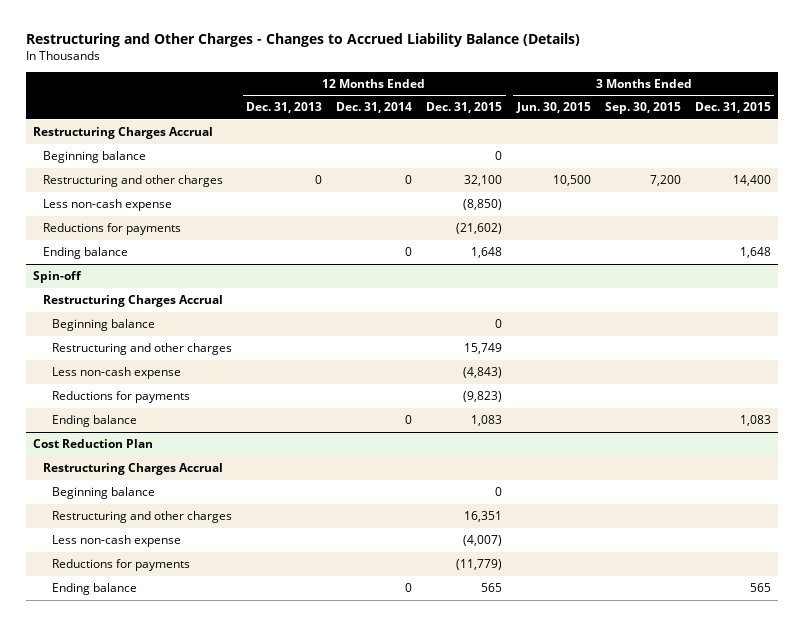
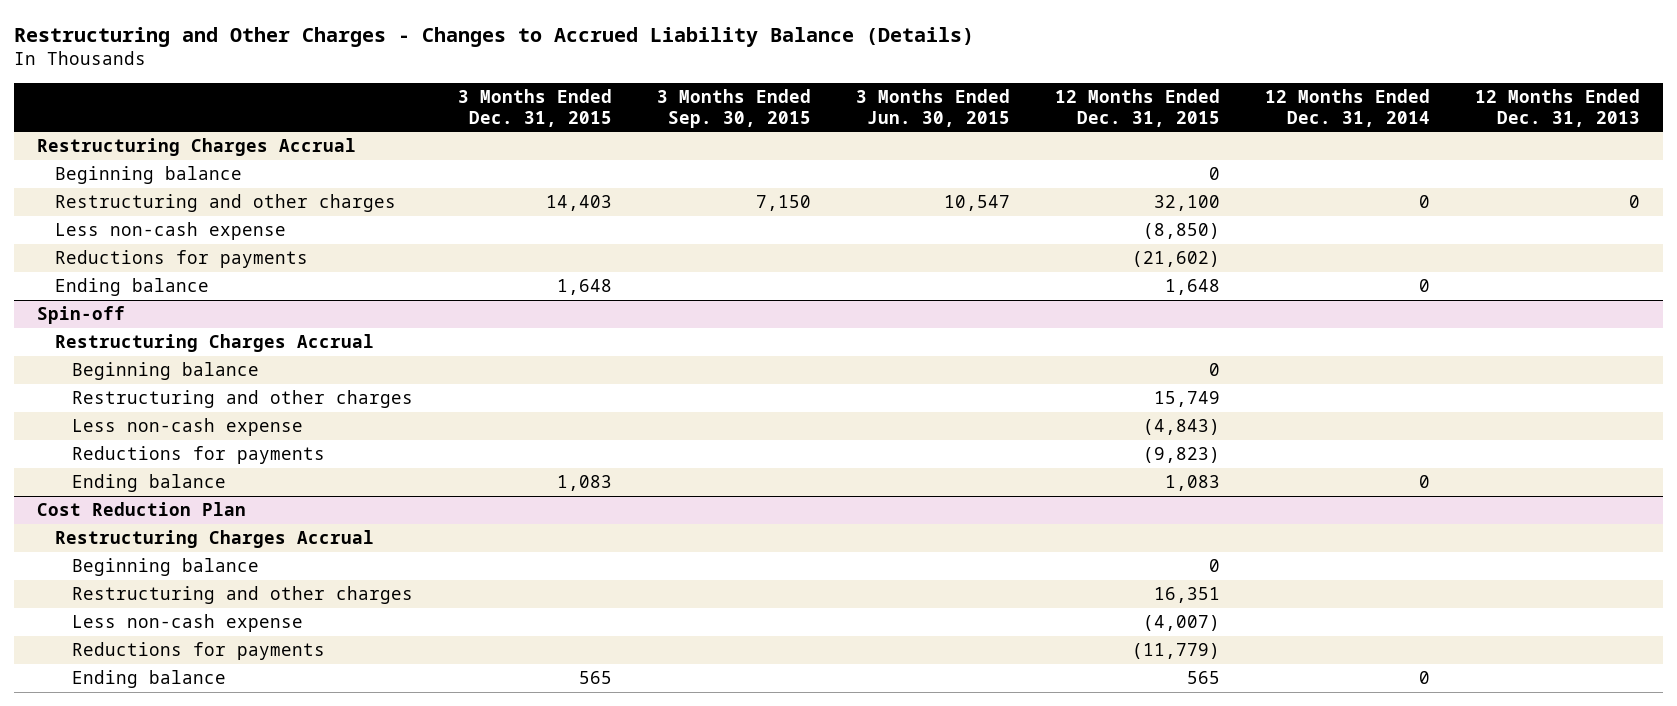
[552,174,591,186] 10,500 -> [944,195,1011,212] 10,547
[649,174,681,186] 7,200 -> [756,195,812,212] 7,150
[732,174,771,186] 14,400 -> [546,195,613,212] 14,403

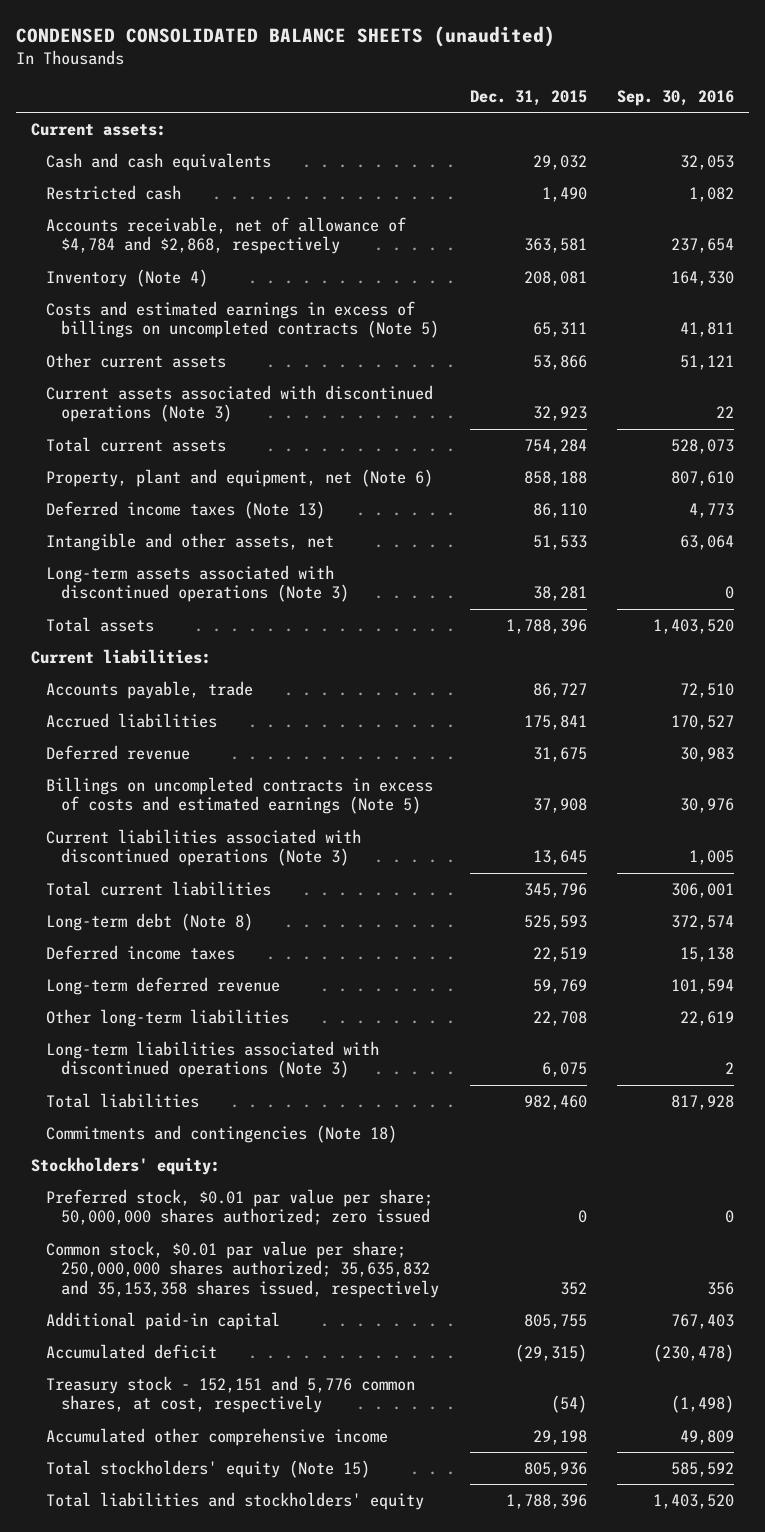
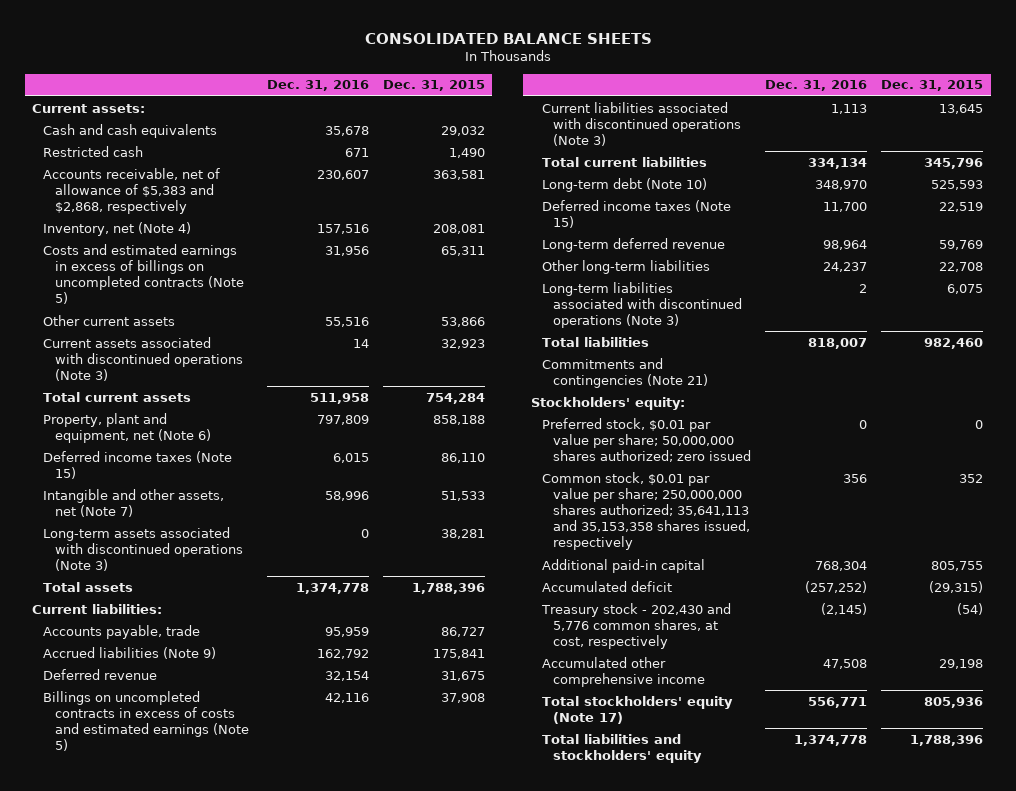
[16,25,556,47] CONDENSED CONSOLIDATED BALANCE SHEETS (unaudited) -> [364,33,652,45] CONSOLIDATED BALANCE SHEETS
[616,90,734,107] Sep. 30, 2016 -> none
none -> [266,80,369,92] Dec. 31, 2016
[46,216,407,255] Accounts receivable, net of allowance of $4,784 and $2,868, respectively -> [43,167,221,214] Accounts receivable, net of allowance of $5,383 and $2,868, respectively
[46,268,209,287] Inventory (Note 4) -> [43,221,192,236] Inventory, net (Note 4)
[46,500,326,519] Deferred income taxes (Note 13) -> [43,450,233,479] Deferred income taxes (Note 15)
[46,532,335,551] Intangible and other assets, net -> [43,488,225,517] Intangible and other assets, net (Note 7)
[46,712,218,728] Accrued liabilities -> [43,646,217,659] Accrued liabilities (Note 9)
[46,912,254,931] Long-term debt (Note 8) -> [541,177,707,192] Long-term debt (Note 10)
[46,944,236,960] Deferred income taxes -> [541,199,731,228] Deferred income taxes (Note 15)
[46,1124,398,1143] Commitments and contingencies (Note 18) -> [541,357,708,388] Commitments and contingencies (Note 21)
[46,1240,440,1299] Common stock, $0.01 par value per share; 250,000,000 shares authorized; 35,635,832 and 35,153,358 shares issued, respectively -> [541,471,750,551] Common stock, $0.01 par value per share; 250,000,000 shares authorized; 35,641,113 and 35,153,358 shares issued, respectively
[46,1375,416,1414] Treasury stock - 152,151 and 5,776 common shares, at cost, respectively -> [540,602,731,649] Treasury stock - 202,430 and 5,776 common shares, at cost, respectively
[46,1459,371,1478] Total stockholders' equity (Note 15) -> [541,695,733,724] Total stockholders' equity (Note 17)

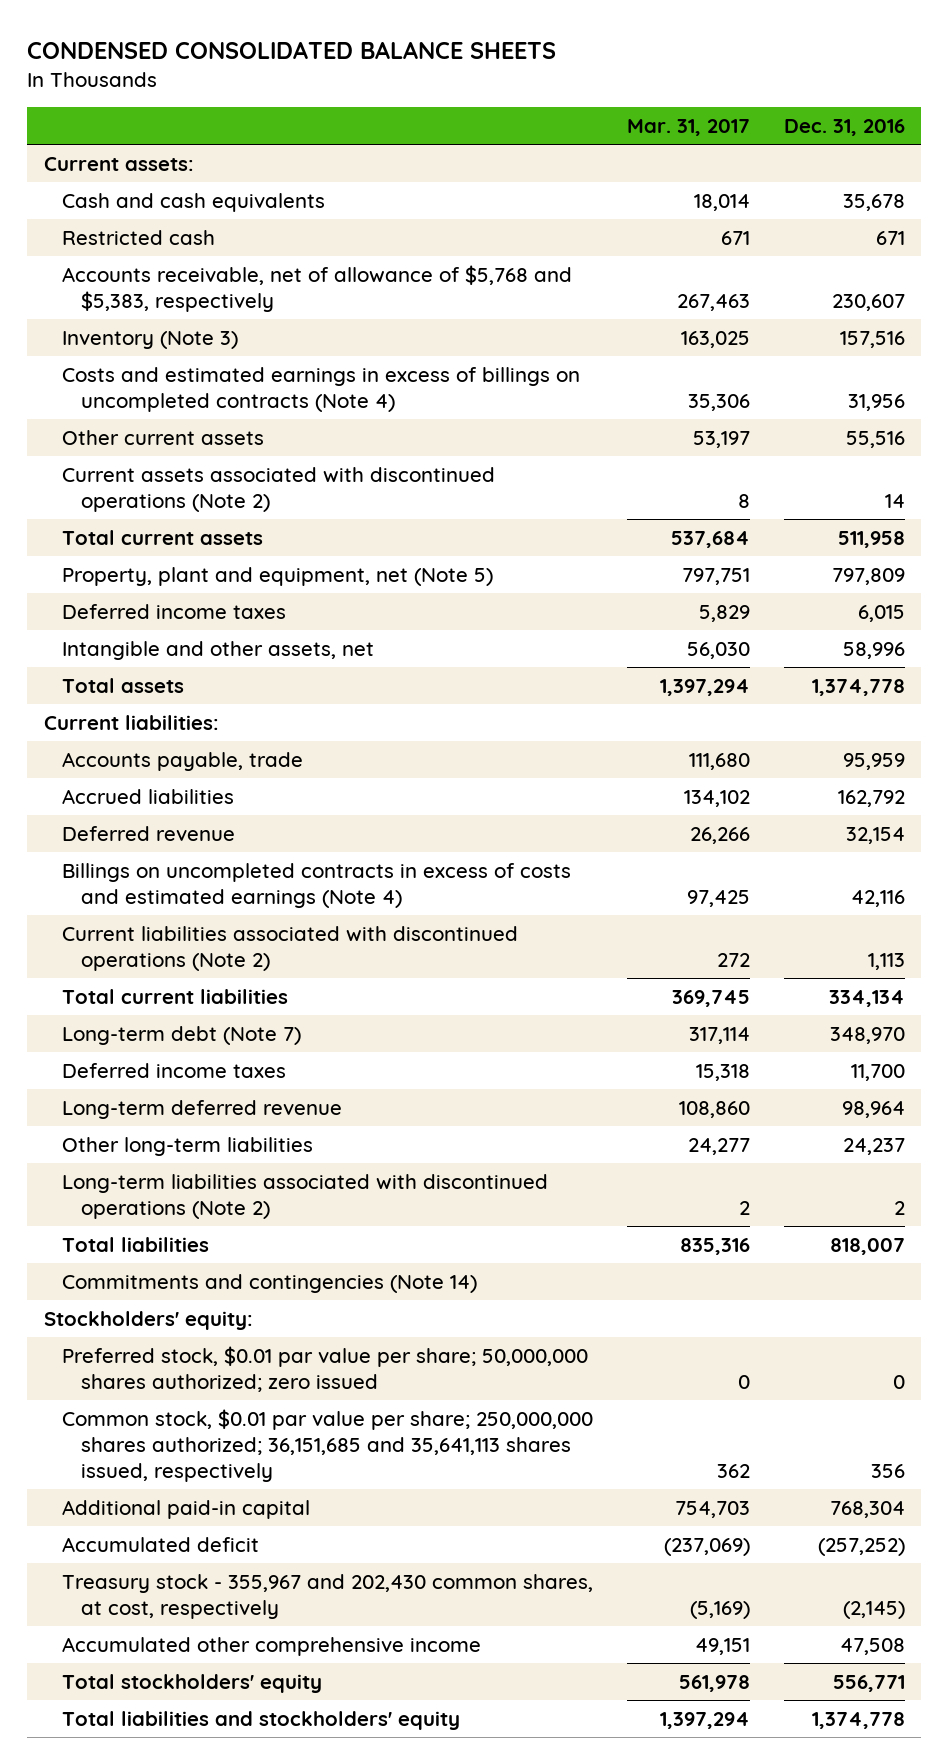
[364,33,652,45] CONSOLIDATED BALANCE SHEETS -> [27,41,557,60] CONDENSED CONSOLIDATED BALANCE SHEETS
[383,80,486,92] Dec. 31, 2015 -> none
none -> [627,118,751,136] Mar. 31, 2017
[43,167,221,214] Accounts receivable, net of allowance of $5,383 and $2,868, respectively -> [62,264,573,312] Accounts receivable, net of allowance of $5,768 and $5,383, respectively
[43,221,192,236] Inventory, net (Note 4) -> [62,330,239,349] Inventory (Note 3)
[43,243,244,304] Costs and estimated earnings in excess of billings on uncompleted contracts (Note 5) -> [62,366,581,412] Costs and estimated earnings in excess of billings on uncompleted contracts (Note 4)
[43,336,243,381] Current assets associated with discontinued operations (Note 3) -> [62,466,496,512] Current assets associated with discontinued operations (Note 2)
[43,526,243,571] Long-term assets associated with discontinued operations (Note 3) -> none
[43,412,211,443] Property, plant and equipment, net (Note 6) -> [62,566,494,586] Property, plant and equipment, net (Note 5)
[43,450,233,479] Deferred income taxes (Note 15) -> [62,603,287,619] Deferred income taxes
[43,488,225,517] Intangible and other assets, net (Note 7) -> [62,640,375,660] Intangible and other assets, net
[43,646,217,659] Accrued liabilities (Note 9) -> [62,788,235,804] Accrued liabilities
[43,690,249,751] Billings on uncompleted contracts in excess of costs and estimated earnings (Note 5) -> [62,862,572,908] Billings on uncompleted contracts in excess of costs and estimated earnings (Note 4)
[541,101,741,146] Current liabilities associated with discontinued operations (Note 3) -> [62,925,519,971] Current liabilities associated with discontinued operations (Note 2)
[541,177,707,192] Long-term debt (Note 10) -> [62,1025,302,1045] Long-term debt (Note 7)
[541,199,731,228] Deferred income taxes (Note 15) -> [62,1062,287,1078] Deferred income taxes
[541,281,742,328] Long-term liabilities associated with discontinued operations (Note 3) -> [62,1173,549,1219] Long-term liabilities associated with discontinued operations (Note 2)
[541,357,708,388] Commitments and contingencies (Note 21) -> [62,1273,478,1293] Commitments and contingencies (Note 14)
[541,471,750,551] Common stock, $0.01 par value per share; 250,000,000 shares authorized; 35,641,113 and 35,153,358 shares issued, respectively -> [62,1408,594,1482] Common stock, $0.01 par value per share; 250,000,000 shares authorized; 36,151,685 and 35,641,113 shares issued, respectively
[540,602,731,649] Treasury stock - 202,430 and 5,776 common shares, at cost, respectively -> [62,1573,594,1619] Treasury stock - 355,967 and 202,430 common shares, at cost, respectively
[541,695,733,724] Total stockholders' equity (Note 17) -> [62,1673,323,1693] Total stockholders' equity

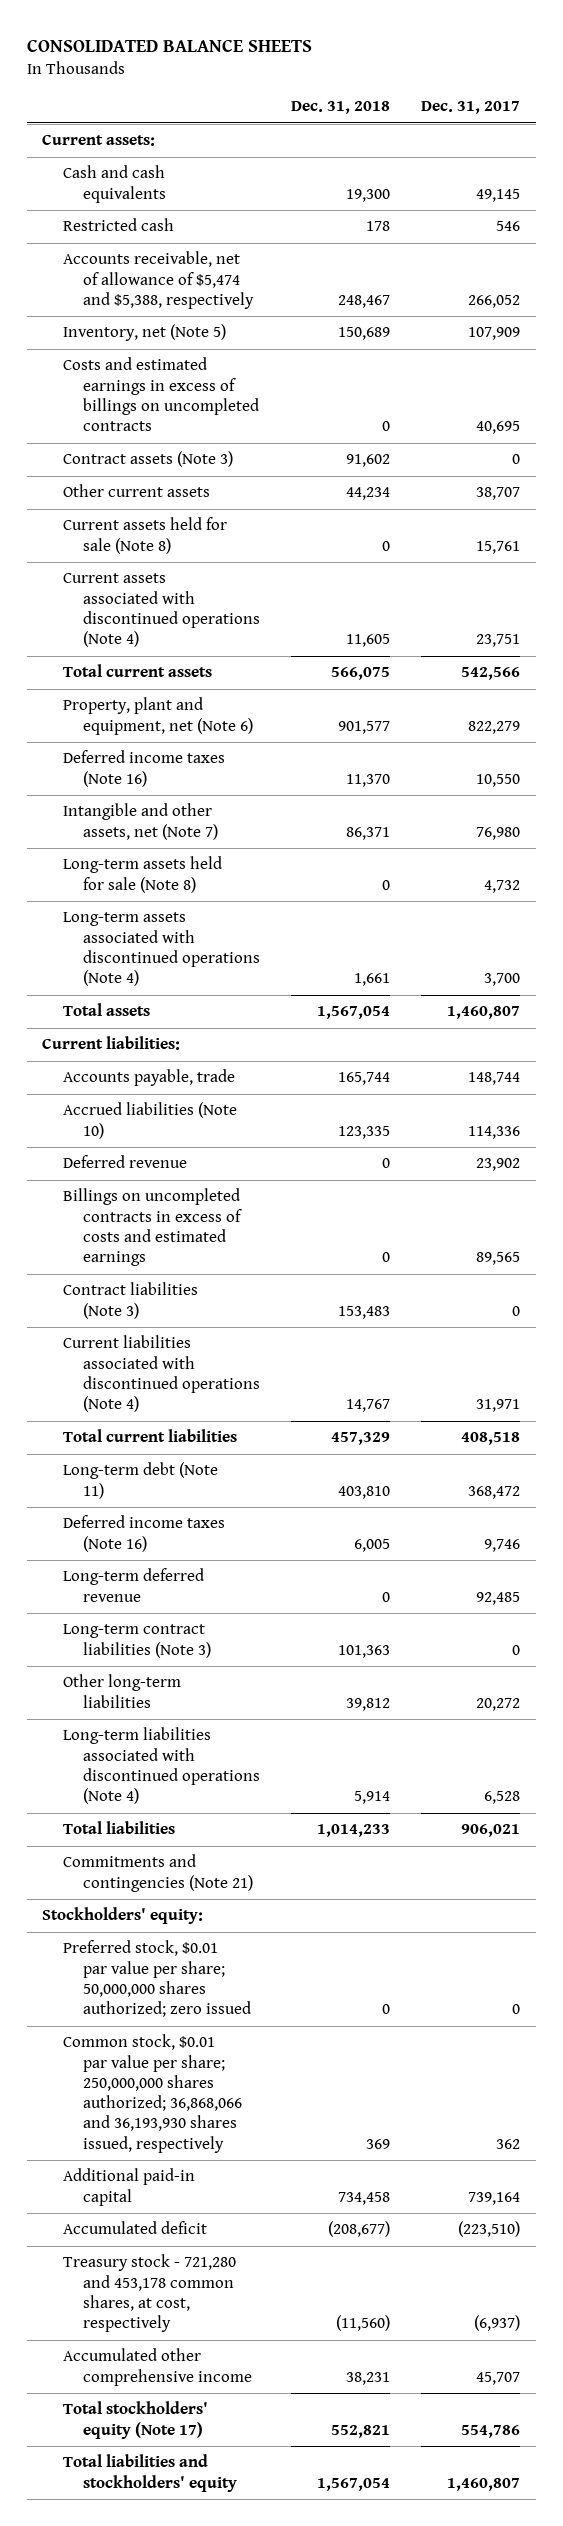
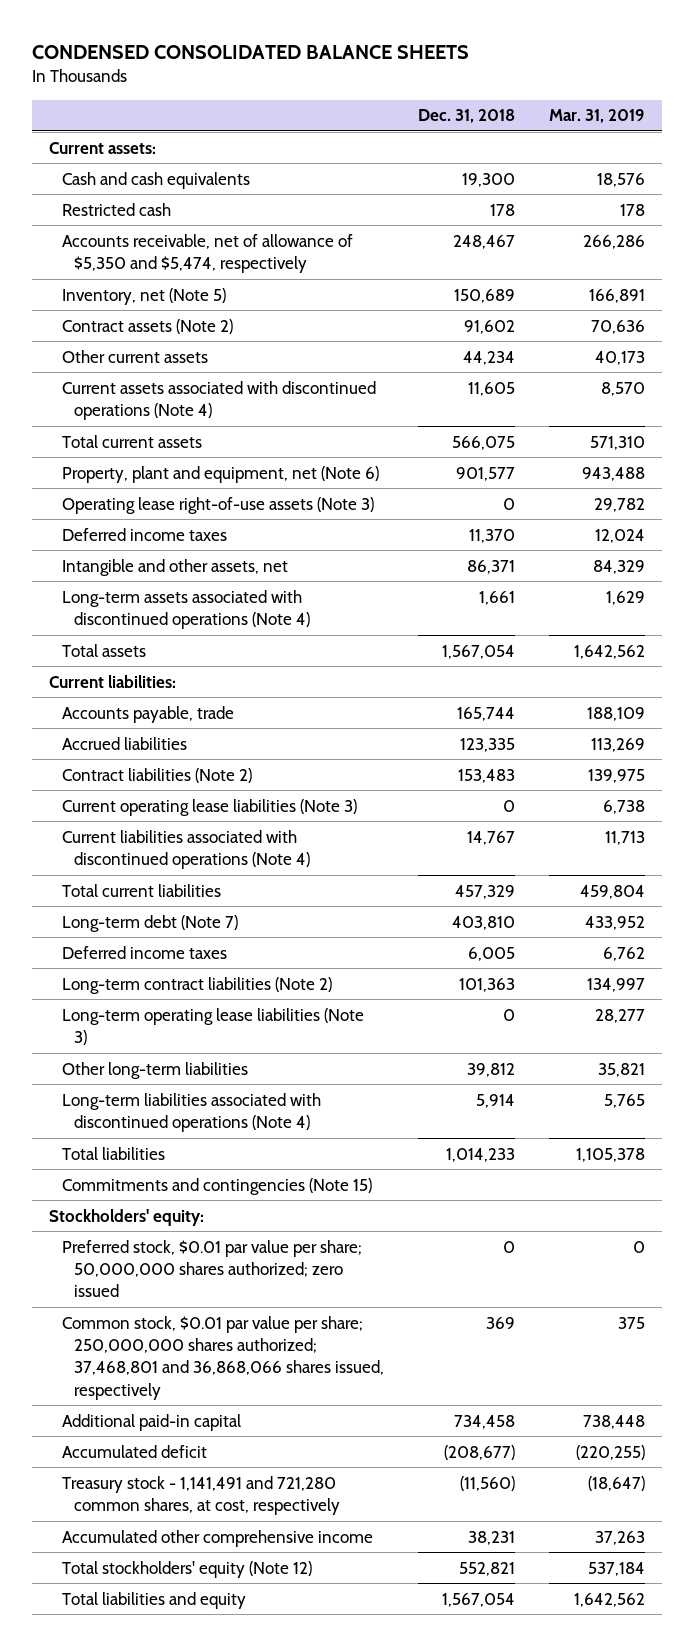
[26,38,312,52] CONSOLIDATED BALANCE SHEETS -> [32,45,470,60] CONDENSED CONSOLIDATED BALANCE SHEETS
[421,101,521,115] Dec. 31, 2017 -> none
none -> [548,109,645,124] Mar. 31, 2019
[62,251,255,309] Accounts receivable, net of allowance of $5,474 and $5,388, respectively -> [61,233,353,273] Accounts receivable, net of allowance of $5,350 and $5,474, respectively
[62,357,260,432] Costs and estimated earnings in excess of billings on uncompleted contracts -> none
[62,451,233,468] Contract assets (Note 3) -> [61,318,233,334] Contract assets (Note 2)
[62,517,227,554] Current assets held for sale (Note 8) -> none
[62,856,222,893] Long-term assets held for sale (Note 8) -> none
none -> [61,496,374,514] Operating lease right-of-use assets (Note 3)
[62,750,225,787] Deferred income taxes (Note 16) -> [61,527,227,541] Deferred income taxes
[62,803,219,840] Intangible and other assets, net (Note 7) -> [61,558,288,576] Intangible and other assets, net
[62,1155,187,1169] Deferred revenue -> none
[62,1188,243,1267] Billings on uncompleted contracts in excess of costs and estimated earnings -> none
[62,1102,237,1139] Accrued liabilities (Note 10) -> [61,736,187,750] Accrued liabilities
[62,1282,198,1319] Contract liabilities (Note 3) -> [61,767,252,783] Contract liabilities (Note 2)
none -> [61,798,357,816] Current operating lease liabilities (Note 3)
[62,1568,204,1602] Long-term deferred revenue -> none
[62,1462,218,1499] Long-term debt (Note 11) -> [61,914,238,932] Long-term debt (Note 7)
[62,1515,225,1552] Deferred income taxes (Note 16) -> [61,945,227,959] Deferred income taxes
[62,1624,212,1658] Long-term contract liabilities (Note 3) -> [61,976,332,994] Long-term contract liabilities (Note 2)
none -> [61,1007,364,1045] Long-term operating lease liabilities (Note 3)
[62,1854,254,1892] Commitments and contingencies (Note 21) -> [61,1177,372,1195] Commitments and contingencies (Note 15)
[62,2034,243,2153] Common stock, $0.01 par value per share; 250,000,000 shares authorized; 36,868,066 and 36,193,930 shares issued, respectively -> [61,1315,385,1400] Common stock, $0.01 par value per share; 250,000,000 shares authorized; 37,468,801 and 36,868,066 shares issued, respectively
[62,2254,236,2333] Treasury stock - 721,280 and 453,178 common shares, at cost, respectively -> [61,1475,341,1515] Treasury stock - 1,141,491 and 721,280 common shares, at cost, respectively
[62,2401,208,2439] Total stockholders' equity (Note 17) -> [61,1560,312,1578] Total stockholders' equity (Note 12)
[62,2454,238,2492] Total liabilities and stockholders' equity -> [61,1591,246,1609] Total liabilities and equity

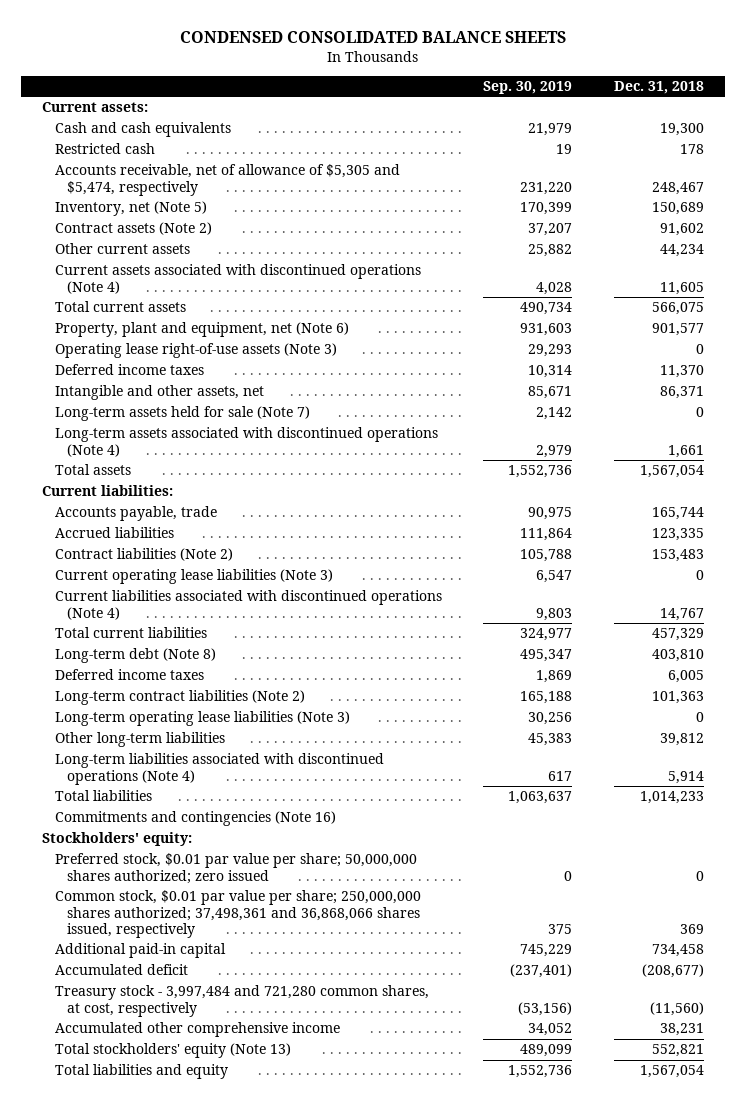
[548,109,645,124] Mar. 31, 2019 -> none
none -> [483,80,573,94] Sep. 30, 2019
[61,233,353,273] Accounts receivable, net of allowance of $5,350 and $5,474, respectively -> [54,164,400,196] Accounts receivable, net of allowance of $5,305 and $5,474, respectively
none -> [54,406,310,422] Long-term assets held for sale (Note 7)
[61,914,238,932] Long-term debt (Note 7) -> [54,648,216,664] Long-term debt (Note 8)
[61,1177,372,1195] Commitments and contingencies (Note 15) -> [54,811,336,827] Commitments and contingencies (Note 16)
[61,1315,385,1400] Common stock, $0.01 par value per share; 250,000,000 shares authorized; 37,468,801 and 36,868,066 shares issued, respectively -> [54,890,421,938] Common stock, $0.01 par value per share; 250,000,000 shares authorized; 37,498,361 and 36,868,066 shares issued, respectively
[61,1475,341,1515] Treasury stock - 1,141,491 and 721,280 common shares, at cost, respectively -> [54,985,429,1017] Treasury stock - 3,997,484 and 721,280 common shares, at cost, respectively
[61,1560,312,1578] Total stockholders' equity (Note 12) -> [54,1043,291,1059] Total stockholders' equity (Note 13)

